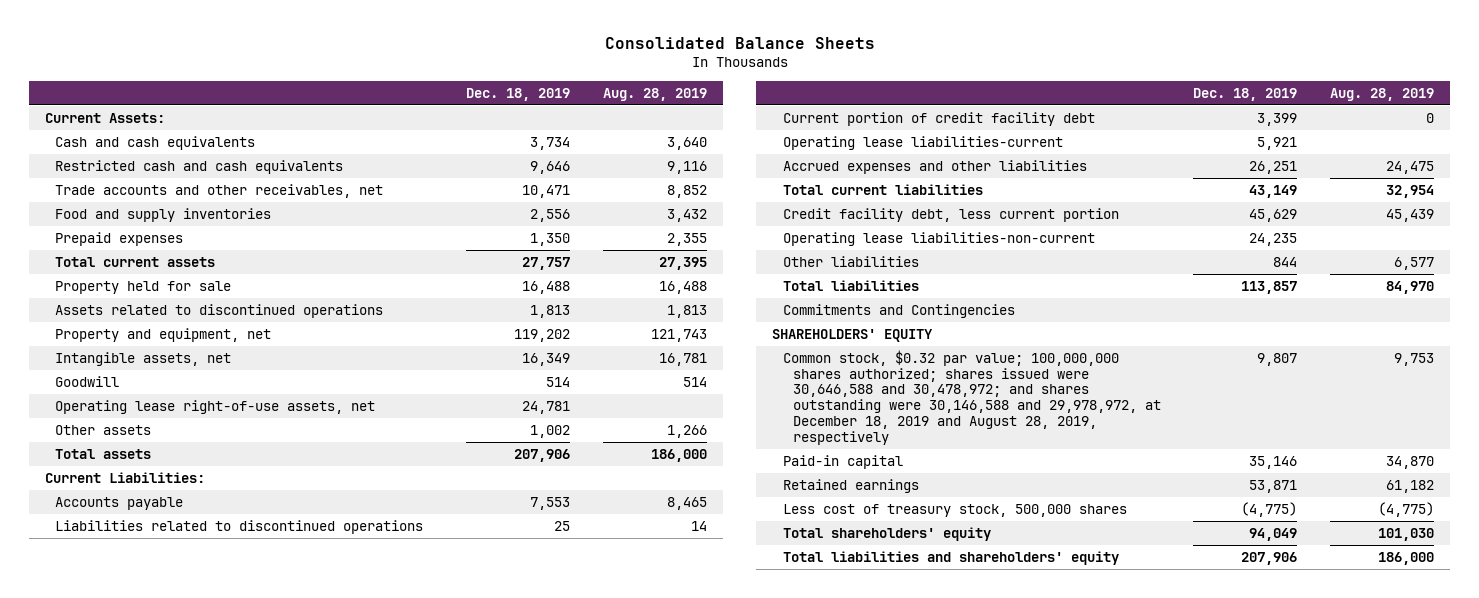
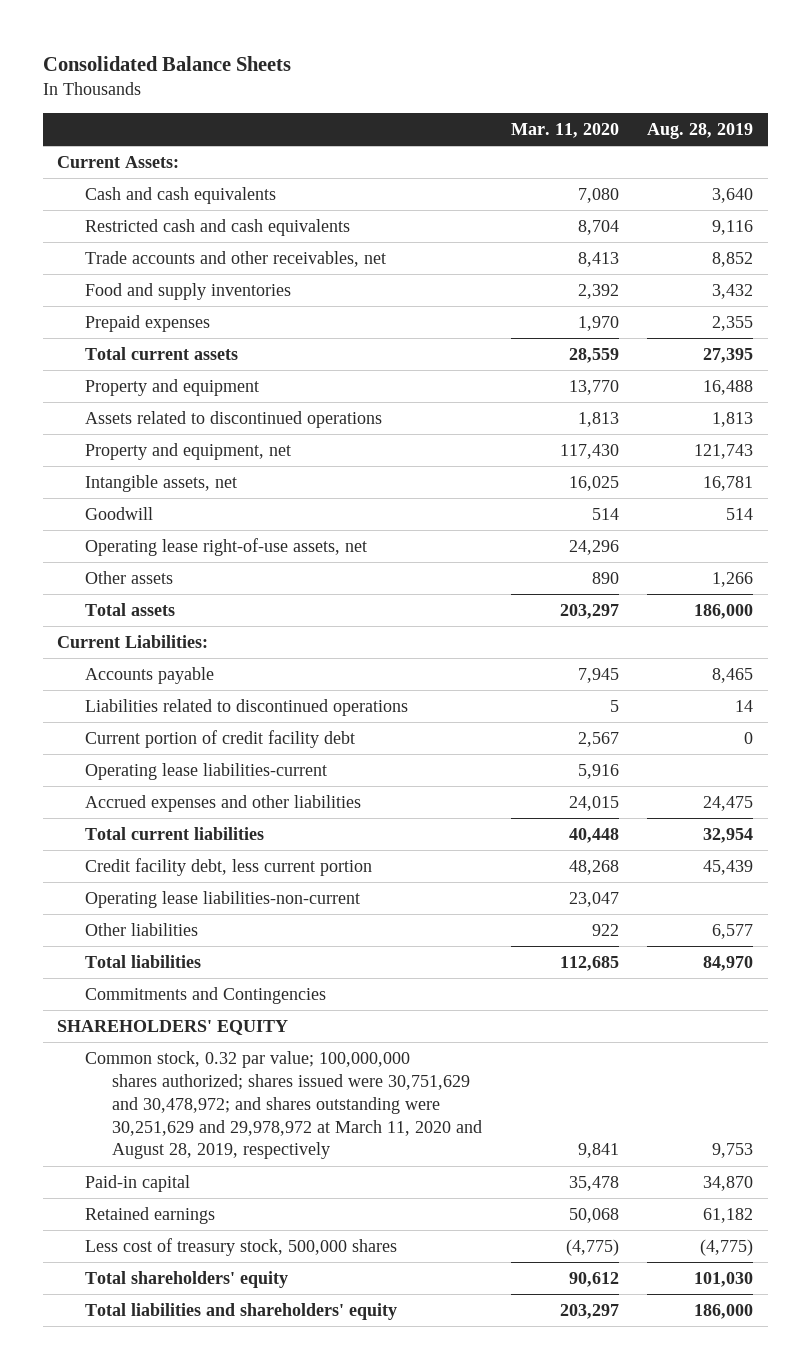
[465,87,570,101] Dec. 18, 2019 -> none
none -> [510,122,619,138] Mar. 11, 2020
[55,280,232,294] Property held for sale -> [84,378,259,396] Property and equipment
[782,349,1161,445] Common stock, $0.32 par value; 100,000,000 shares authorized; shares issued were 30,646,588 and 30,478,972; and shares outstanding were 30,146,588 and 29,978,972, at December 18, 2019 and August 28, 2019, respectively -> [84,1050,483,1160] Common stock, 0.32 par value; 100,000,000 shares authorized; shares issued were 30,751,629 and 30,478,972; and shares outstanding were 30,251,629 and 29,978,972 at March 11, 2020 and August 28, 2019, respectively

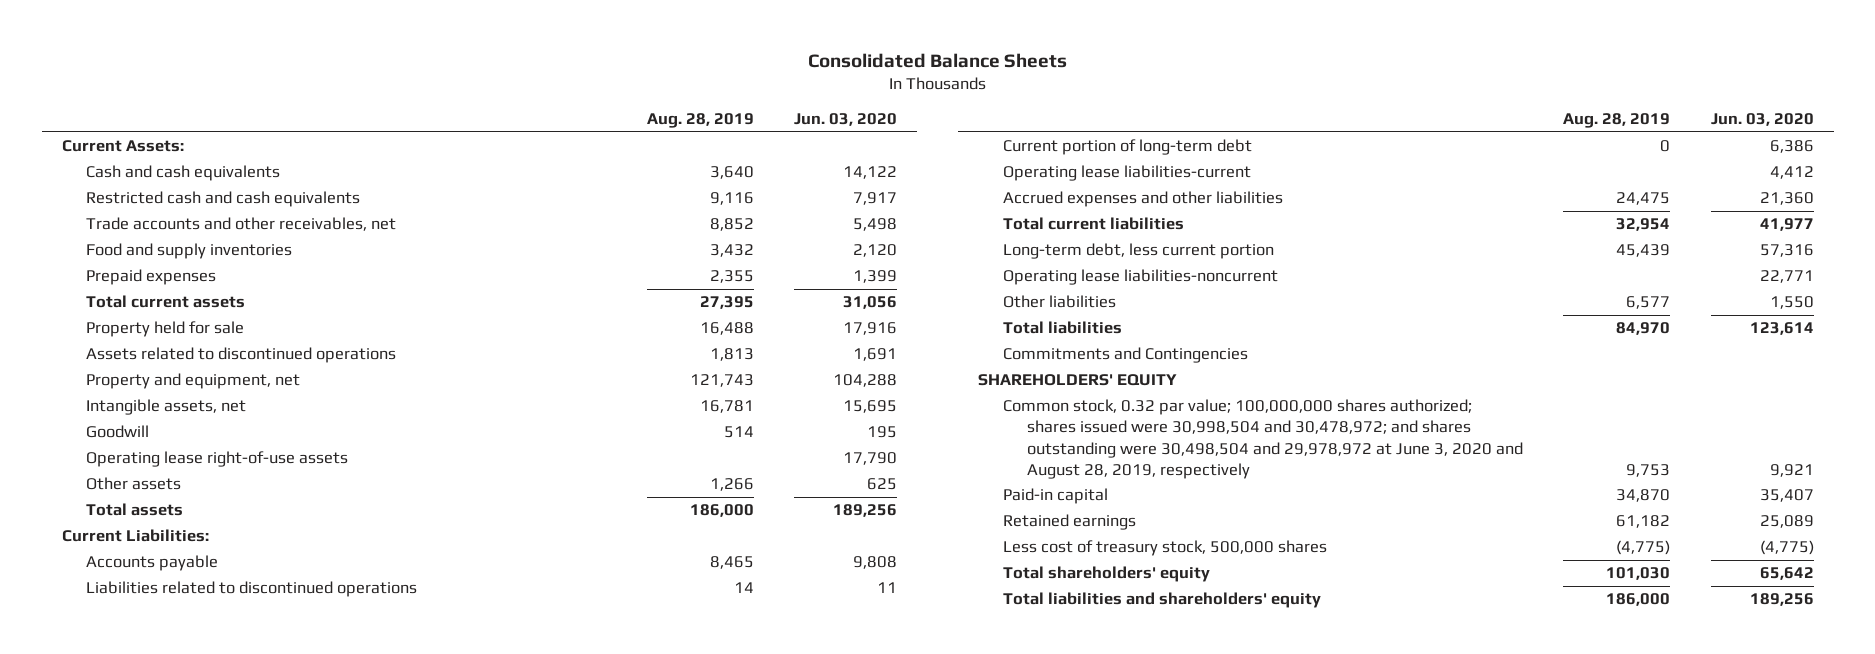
[510,122,619,138] Mar. 11, 2020 -> none
none -> [793,113,897,127] Jun. 03, 2020
[84,378,259,396] Property and equipment -> [86,321,245,338] Property held for sale
[84,537,367,556] Operating lease right-of-use assets, net -> [86,451,349,468] Operating lease right-of-use assets
[84,729,355,748] Current portion of credit facility debt -> [1002,139,1252,156] Current portion of long-term debt
[84,857,372,876] Credit facility debt, less current portion -> [1002,243,1274,260] Long-term debt, less current portion
[84,890,360,908] Operating lease liabilities-non-current -> [1002,269,1278,286] Operating lease liabilities-noncurrent
[84,1050,483,1160] Common stock, 0.32 par value; 100,000,000 shares authorized; shares issued were 30,751,629 and 30,478,972; and shares outstanding were 30,251,629 and 29,978,972 at March 11, 2020 and August 28, 2019, respectively -> [1002,399,1524,479] Common stock, 0.32 par value; 100,000,000 shares authorized; shares issued were 30,998,504 and 30,478,972; and shares outstanding were 30,498,504 and 29,978,972 at June 3, 2020 and August 28, 2019, respectively

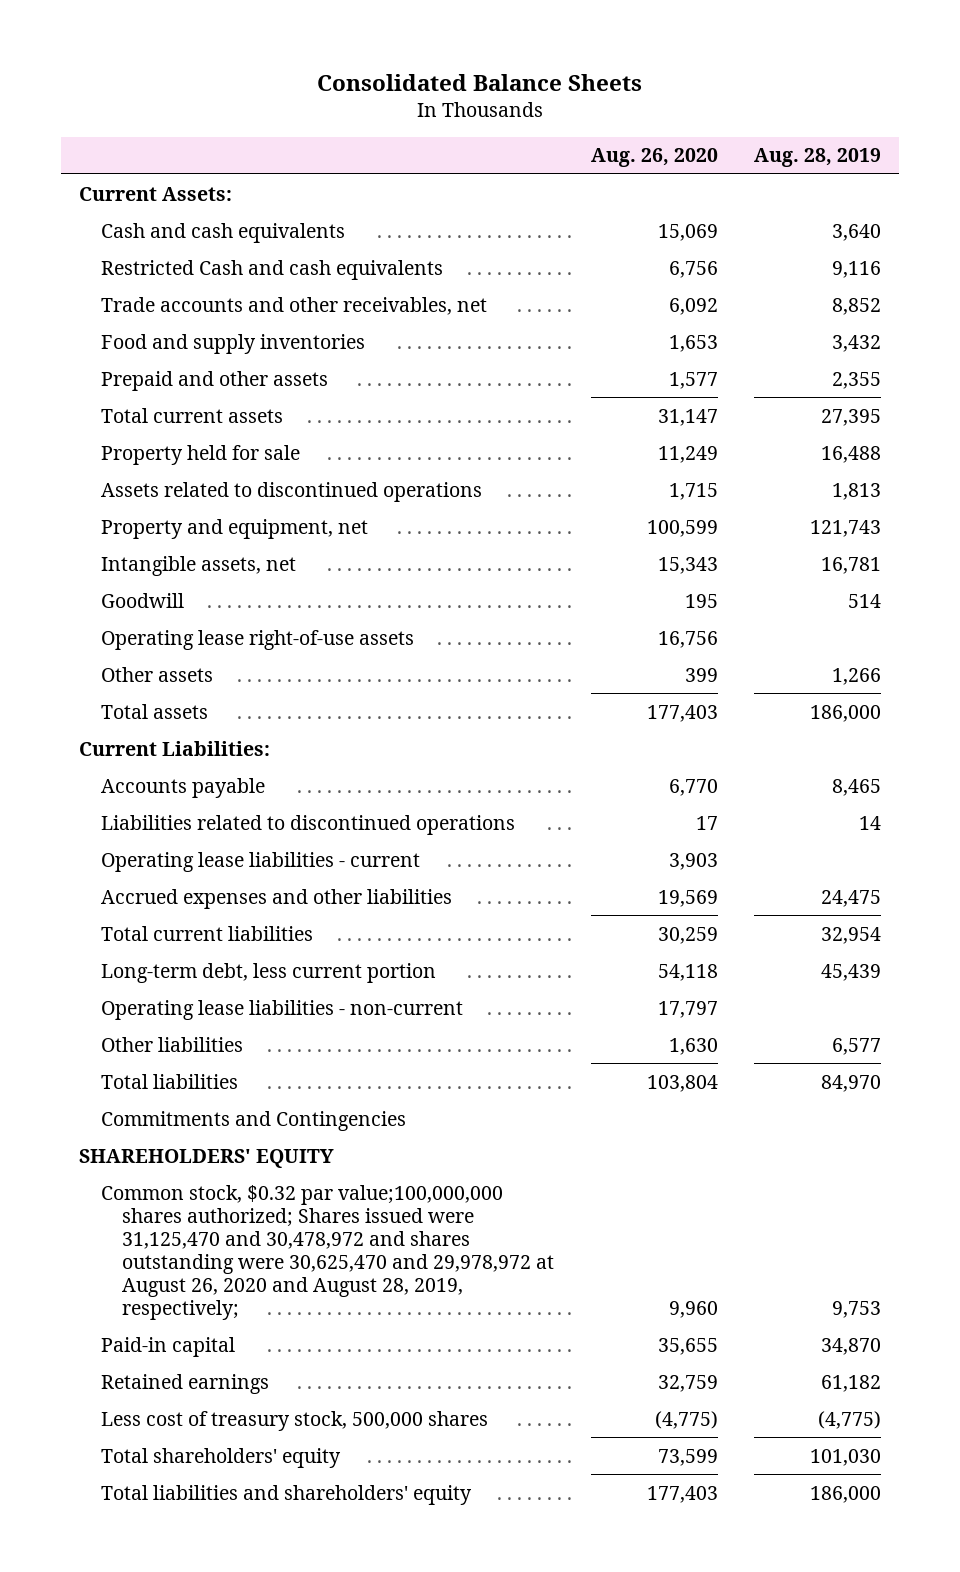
[793,113,897,127] Jun. 03, 2020 -> none
none -> [590,148,718,168] Aug. 26, 2020
[86,191,361,208] Restricted cash and cash equivalents -> [100,259,443,280] Restricted Cash and cash equivalents
[86,269,217,286] Prepaid expenses -> [100,370,328,391] Prepaid and other assets
[1002,139,1252,156] Current portion of long-term debt -> none
[1002,165,1251,182] Operating lease liabilities-current -> [100,851,420,872] Operating lease liabilities - current
[1002,269,1278,286] Operating lease liabilities-noncurrent -> [100,999,463,1020] Operating lease liabilities - non-current
[1002,399,1524,479] Common stock, 0.32 par value; 100,000,000 shares authorized; shares issued were 30,998,504 and 30,478,972; and shares outstanding were 30,498,504 and 29,978,972 at June 3, 2020 and August 28, 2019, respectively -> [100,1184,555,1320] Common stock, $0.32 par value;100,000,000 shares authorized; Shares issued were 31,125,470 and 30,478,972 and shares outstanding were 30,625,470 and 29,978,972 at August 26, 2020 and August 28, 2019, respectively;

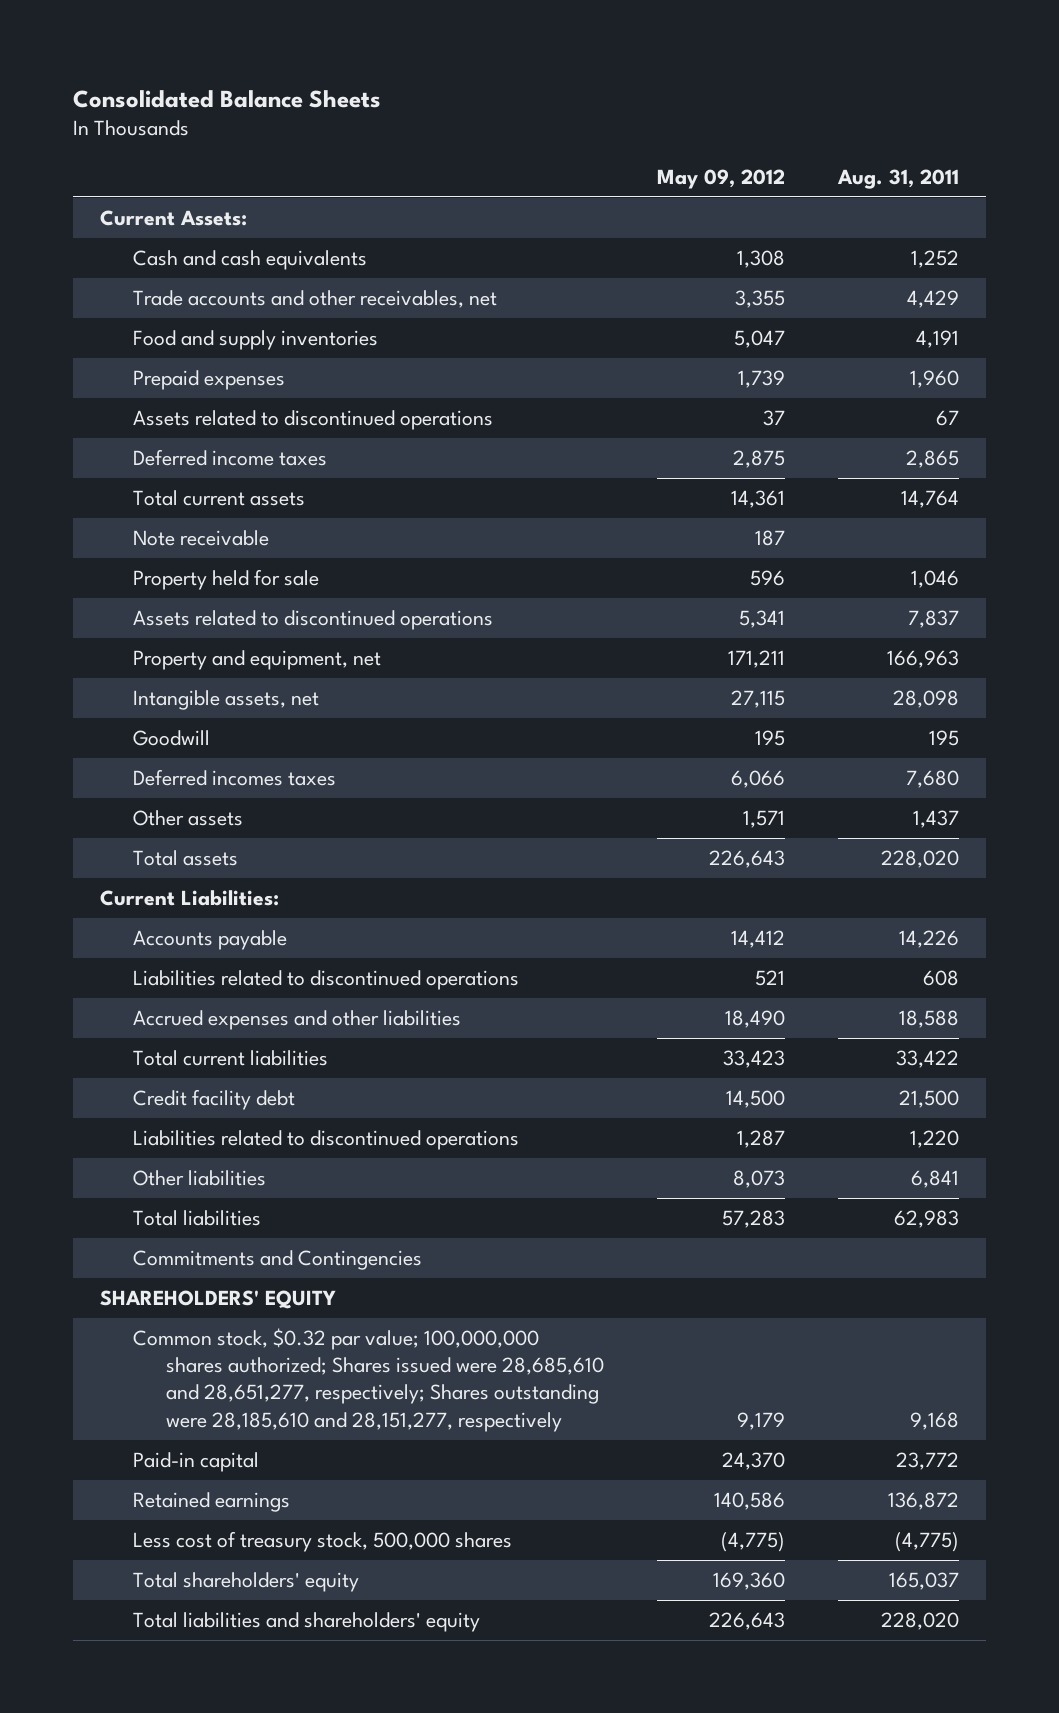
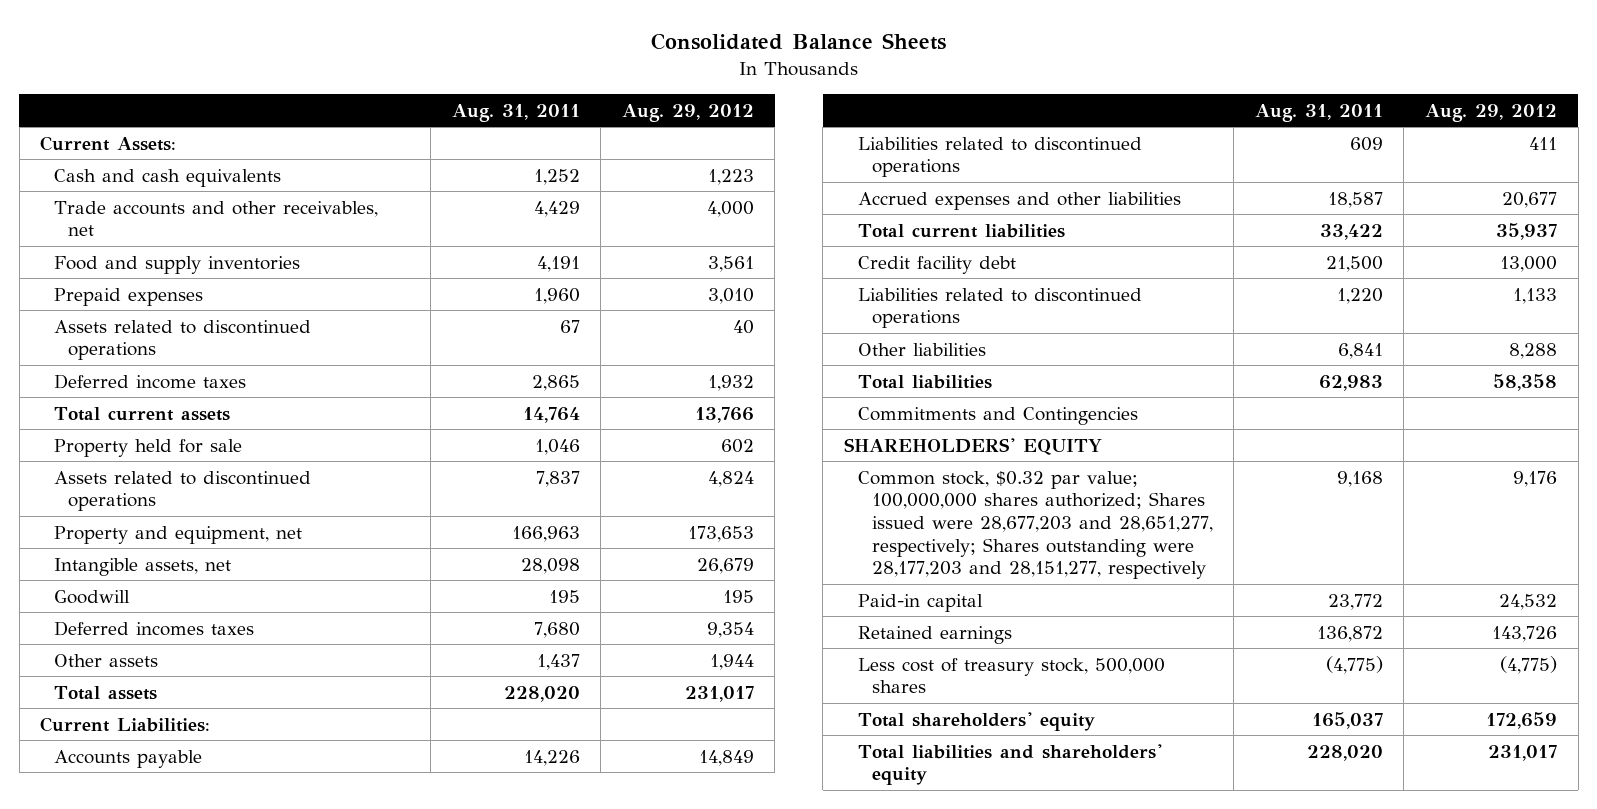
[657,168,786,189] May 09, 2012 -> none
none -> [621,103,754,122] Aug. 29, 2012
[133,529,270,546] Note receivable -> none
[923,969,960,986] 608 -> [1349,136,1383,151] 609
[899,1009,960,1028] 18,588 -> [1327,191,1383,208] 18,587
[133,1327,605,1432] Common stock, $0.32 par value; 100,000,000 shares authorized; Shares issued were 28,685,610 and 28,651,277, respectively; Shares outstanding were 28,185,610 and 28,151,277, respectively -> [857,470,1213,580] Common stock, $0.32 par value; 100,000,000 shares authorized; Shares issued were 28,677,203 and 28,651,277, respectively; Shares outstanding were 28,177,203 and 28,151,277, respectively

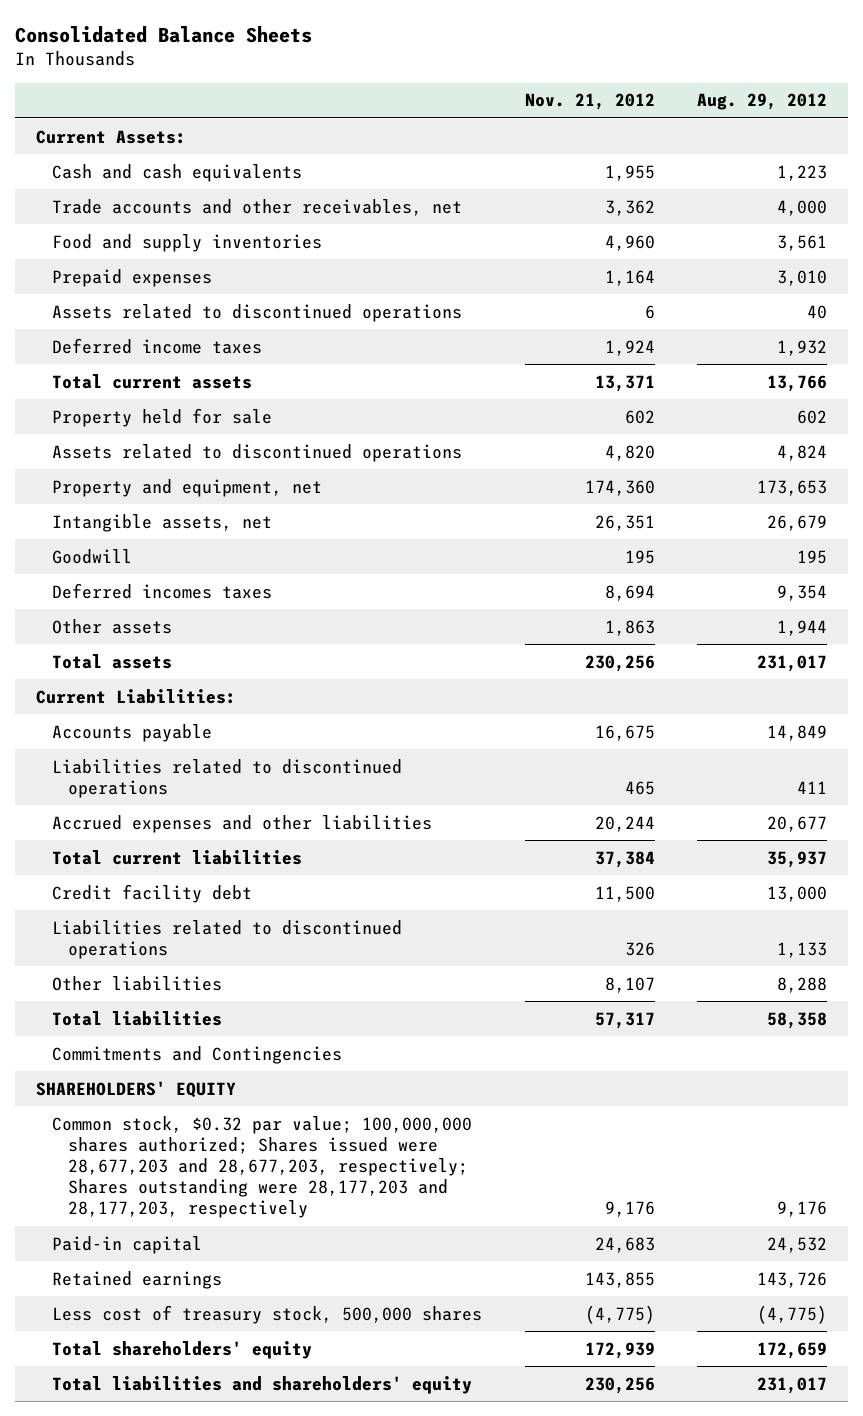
[451,103,580,122] Aug. 31, 2011 -> none
none -> [524,93,655,111] Nov. 21, 2012
[857,470,1213,580] Common stock, $0.32 par value; 100,000,000 shares authorized; Shares issued were 28,677,203 and 28,651,277, respectively; Shares outstanding were 28,177,203 and 28,151,277, respectively -> [52,1115,473,1219] Common stock, $0.32 par value; 100,000,000 shares authorized; Shares issued were 28,677,203 and 28,677,203, respectively; Shares outstanding were 28,177,203 and 28,177,203, respectively

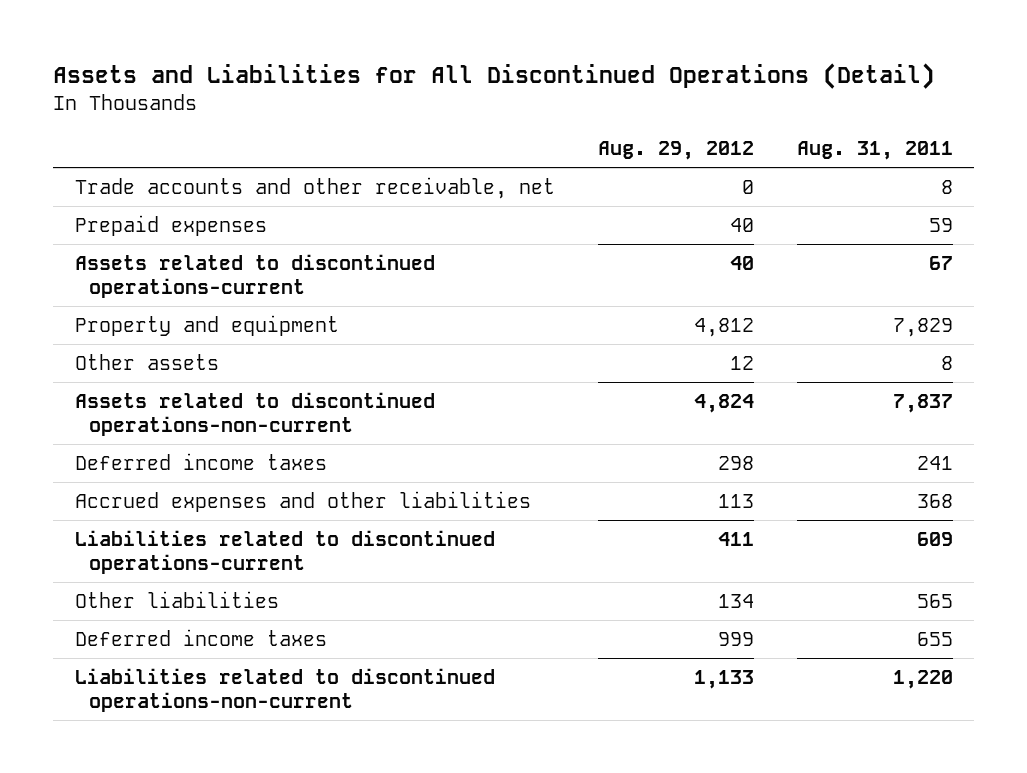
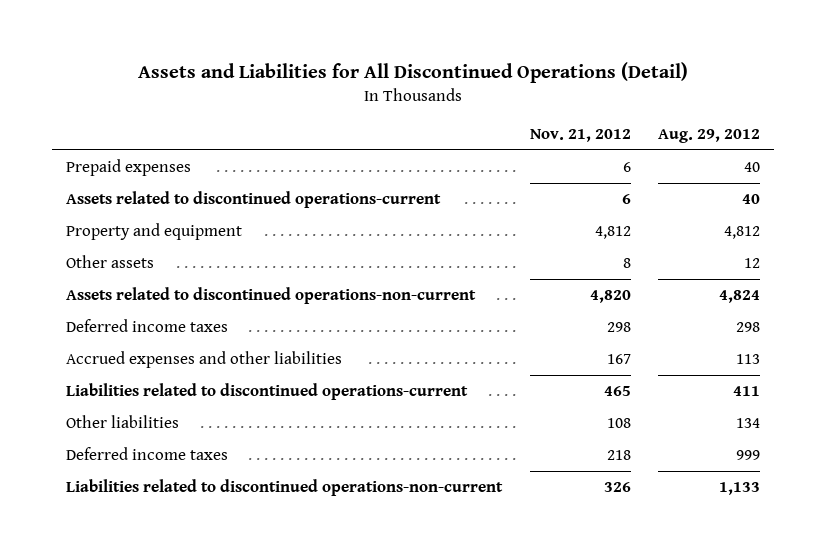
[796,140,953,160] Aug. 31, 2011 -> none
none -> [529,129,631,143] Nov. 21, 2012
[74,176,555,199] Trade accounts and other receivable, net -> none

